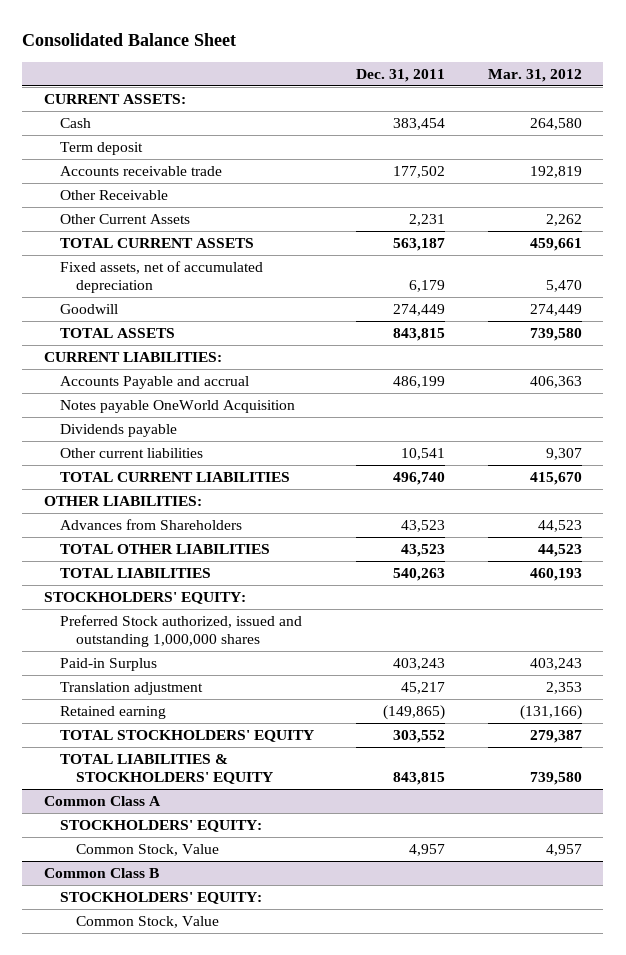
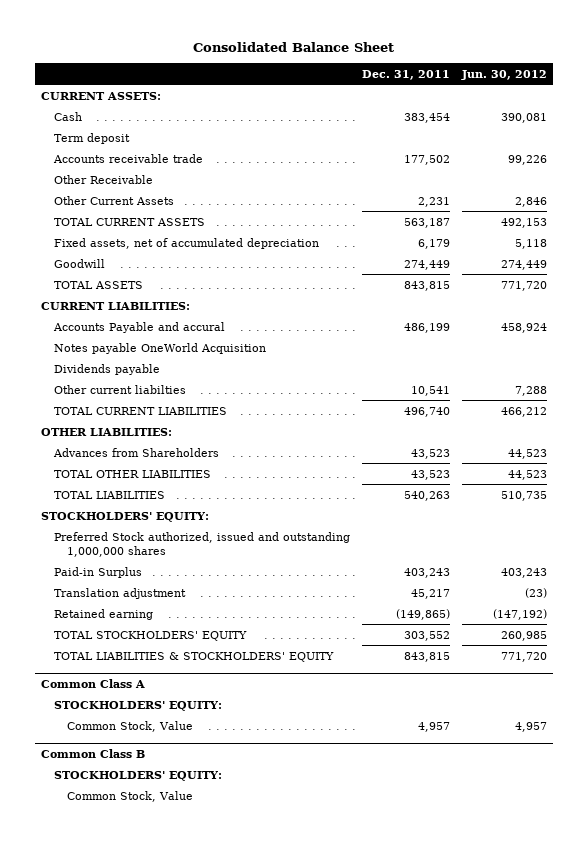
[488,69,583,83] Mar. 31, 2012 -> none
none -> [460,69,547,80] Jun. 30, 2012
[59,376,249,390] Accounts Payable and accrual -> [52,321,225,333] Accounts Payable and accural
[59,448,203,459] Other current liabilities -> [53,384,186,394] Other current liabilties

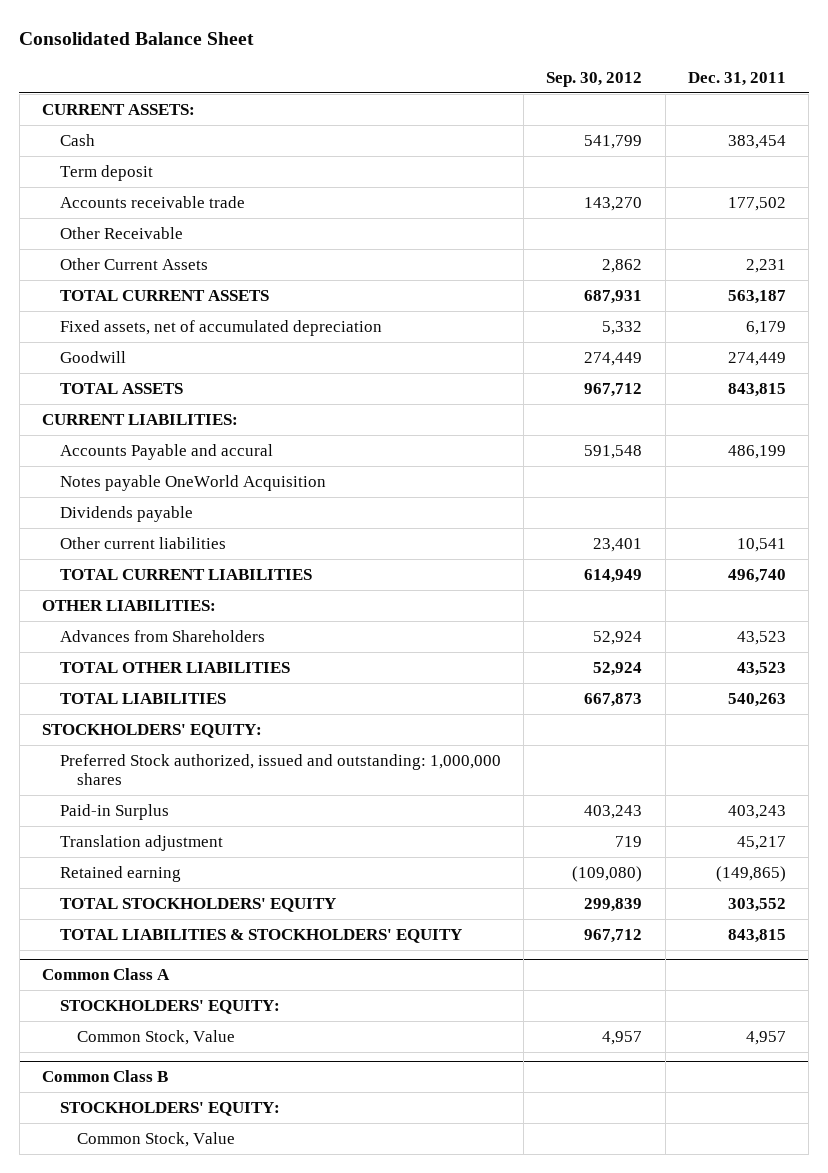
[460,69,547,80] Jun. 30, 2012 -> none
none -> [546,71,643,87] Sep. 30, 2012
[53,384,186,394] Other current liabilties -> [59,536,226,549] Other current liabilities
[53,531,350,558] Preferred Stock authorized, issued and outstanding 1,000,000 shares -> [59,753,501,786] Preferred Stock authorized, issued and outstanding: 1,000,000 shares

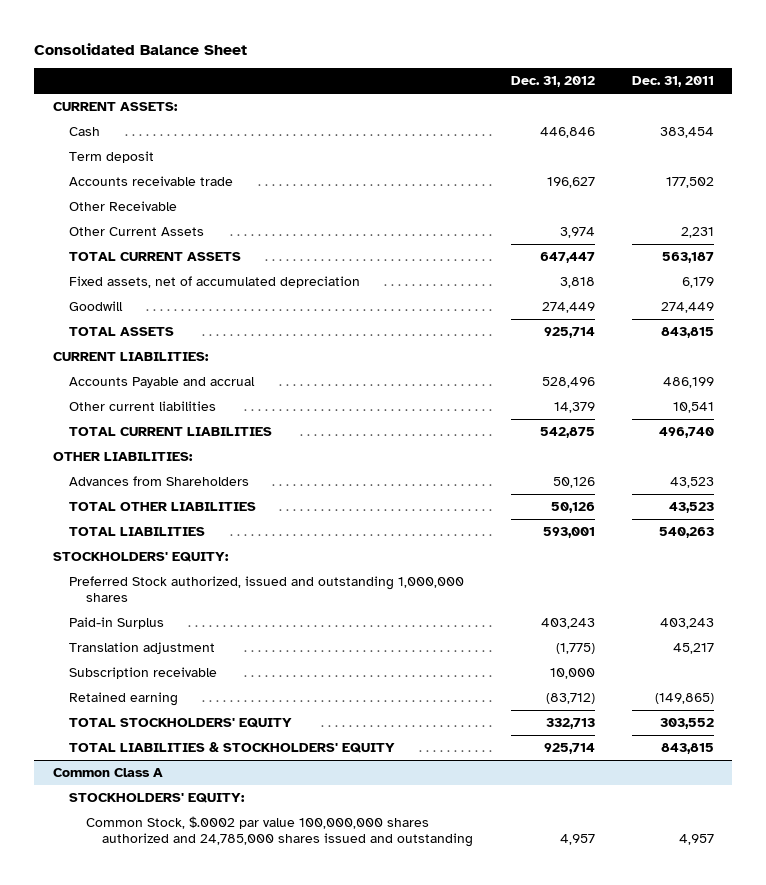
[546,71,643,87] Sep. 30, 2012 -> none
none -> [510,76,595,88] Dec. 31, 2012
[59,474,326,491] Notes payable OneWorld Acquisition -> none
[59,505,193,522] Dividends payable -> none
[59,443,273,460] Accounts Payable and accural -> [69,377,256,389] Accounts Payable and accrual
[59,753,501,786] Preferred Stock authorized, issued and outstanding: 1,000,000 shares -> [69,576,465,603] Preferred Stock authorized, issued and outstanding 1,000,000 shares
none -> [69,667,218,680] Subscription receivable
[41,1070,168,1083] Common Class B -> none
[59,1101,280,1116] STOCKHOLDERS' EQUITY: -> none
[77,1131,236,1147] Common Stock, Value -> none
[77,1029,236,1045] Common Stock, Value -> [85,816,474,848] Common Stock, $.0002 par value 100,000,000 shares authorized and 24,785,000 shares issued and outstanding

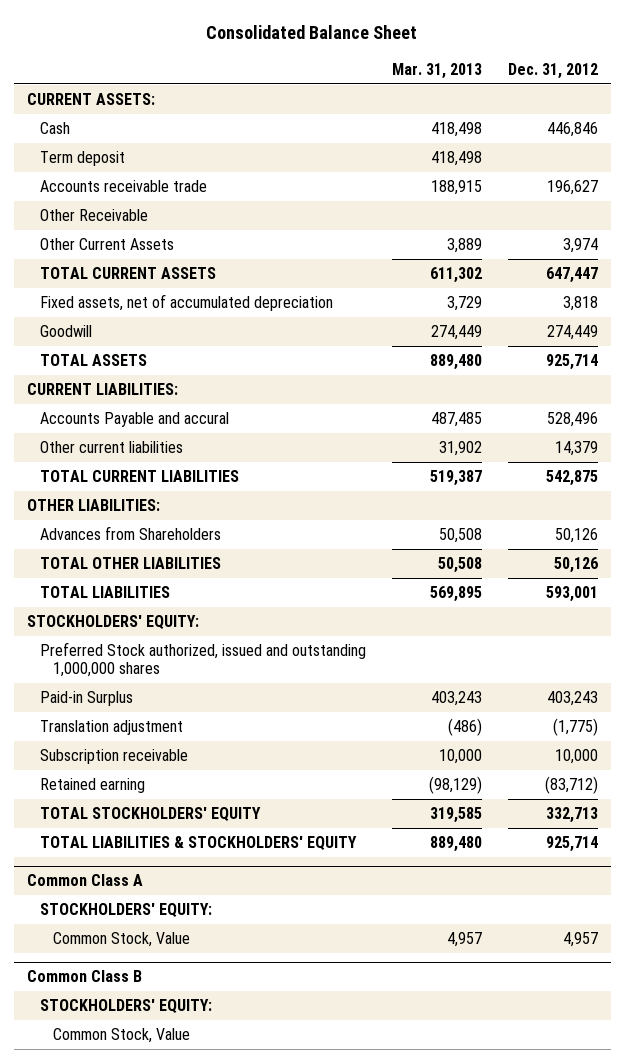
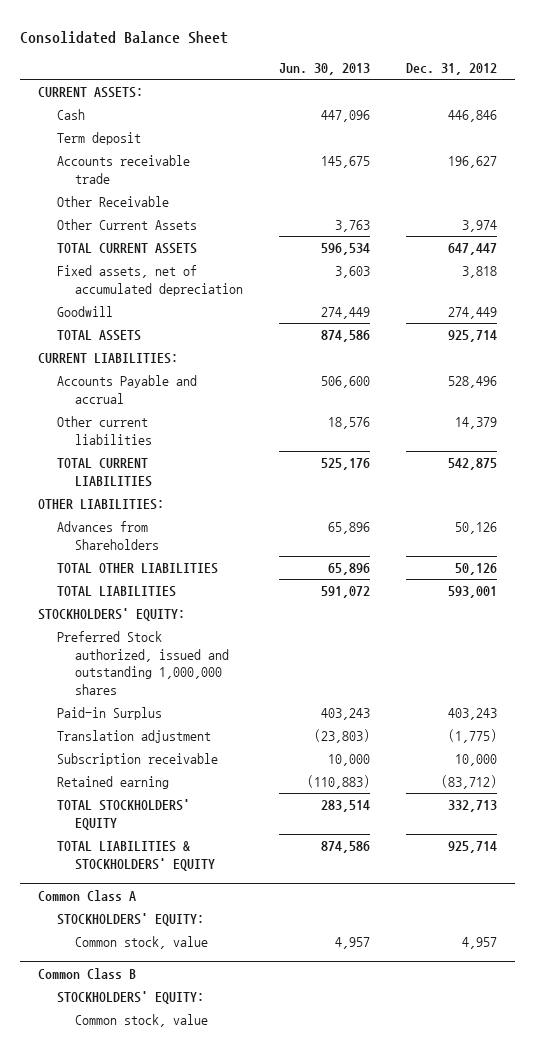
[391,62,482,79] Mar. 31, 2013 -> none
none -> [279,63,371,76] Jun. 30, 2013
[40,412,230,428] Accounts Payable and accural -> [56,375,197,404] Accounts Payable and accrual
[52,932,190,948] Common Stock, Value -> [75,936,209,950] Common stock, value
[52,1028,190,1044] Common Stock, Value -> [75,1014,209,1028] Common stock, value

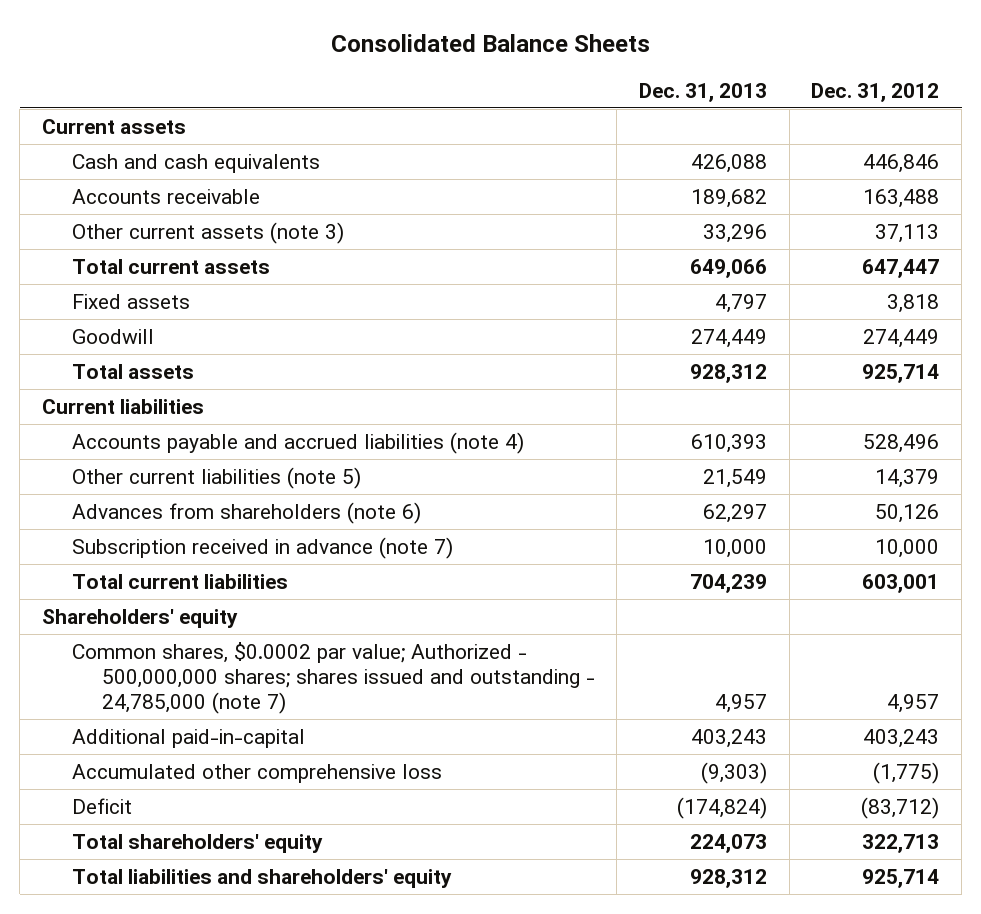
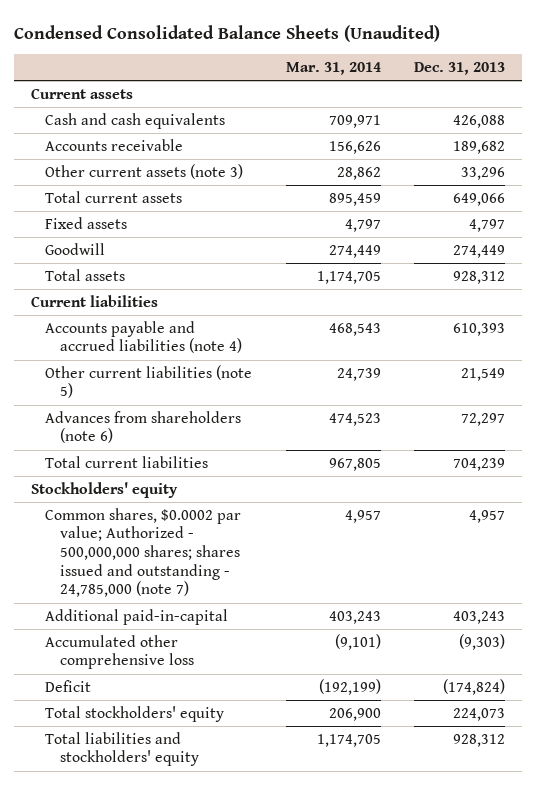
[330,34,650,53] Consolidated Balance Sheets -> [14,24,441,42] Condensed Consolidated Balance Sheets (Unaudited)
[811,82,940,102] Dec. 31, 2012 -> none
none -> [285,62,381,76] Mar. 31, 2014
[71,536,453,559] Subscription received in advance (note 7) -> none
[702,503,767,523] 62,297 -> [461,412,506,426] 72,297
[41,608,238,628] Shareholders' equity -> [31,481,179,498] Stockholders' equity
[71,833,323,853] Total shareholders' equity -> [45,705,225,722] Total stockholders' equity
[71,868,452,888] Total liabilities and shareholders' equity -> [45,731,199,767] Total liabilities and stockholders' equity

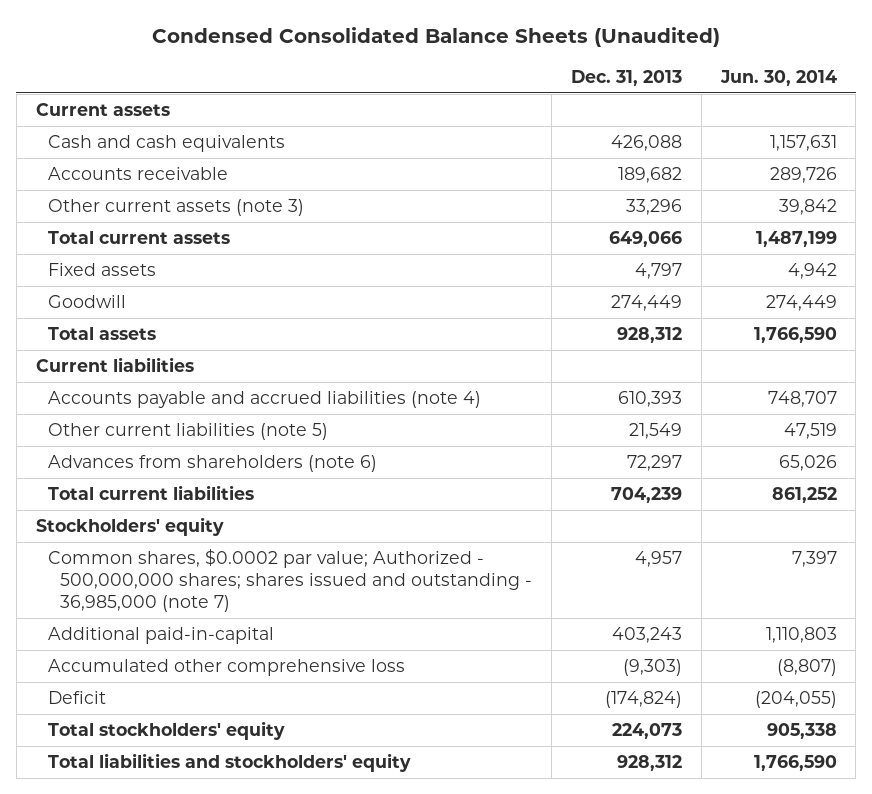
[285,62,381,76] Mar. 31, 2014 -> none
none -> [719,69,837,86] Jun. 30, 2014
[45,507,242,598] Common shares, $0.0002 par value; Authorized - 500,000,000 shares; shares issued and outstanding - 24,785,000 (note 7) -> [47,549,533,612] Common shares, $0.0002 par value; Authorized - 500,000,000 shares; shares issued and outstanding - 36,985,000 (note 7)

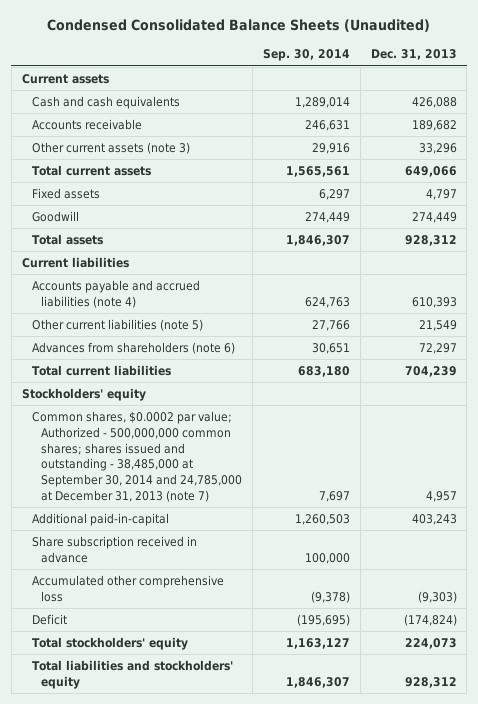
[719,69,837,86] Jun. 30, 2014 -> none
none -> [262,49,350,62] Sep. 30, 2014
[47,549,533,612] Common shares, $0.0002 par value; Authorized - 500,000,000 shares; shares issued and outstanding - 36,985,000 (note 7) -> [31,410,243,502] Common shares, $0.0002 par value; Authorized - 500,000,000 common shares; shares issued and outstanding - 38,485,000 at September 30, 2014 and 24,785,000 at December 31, 2013 (note 7)
none -> [31,535,197,563] Share subscription received in advance

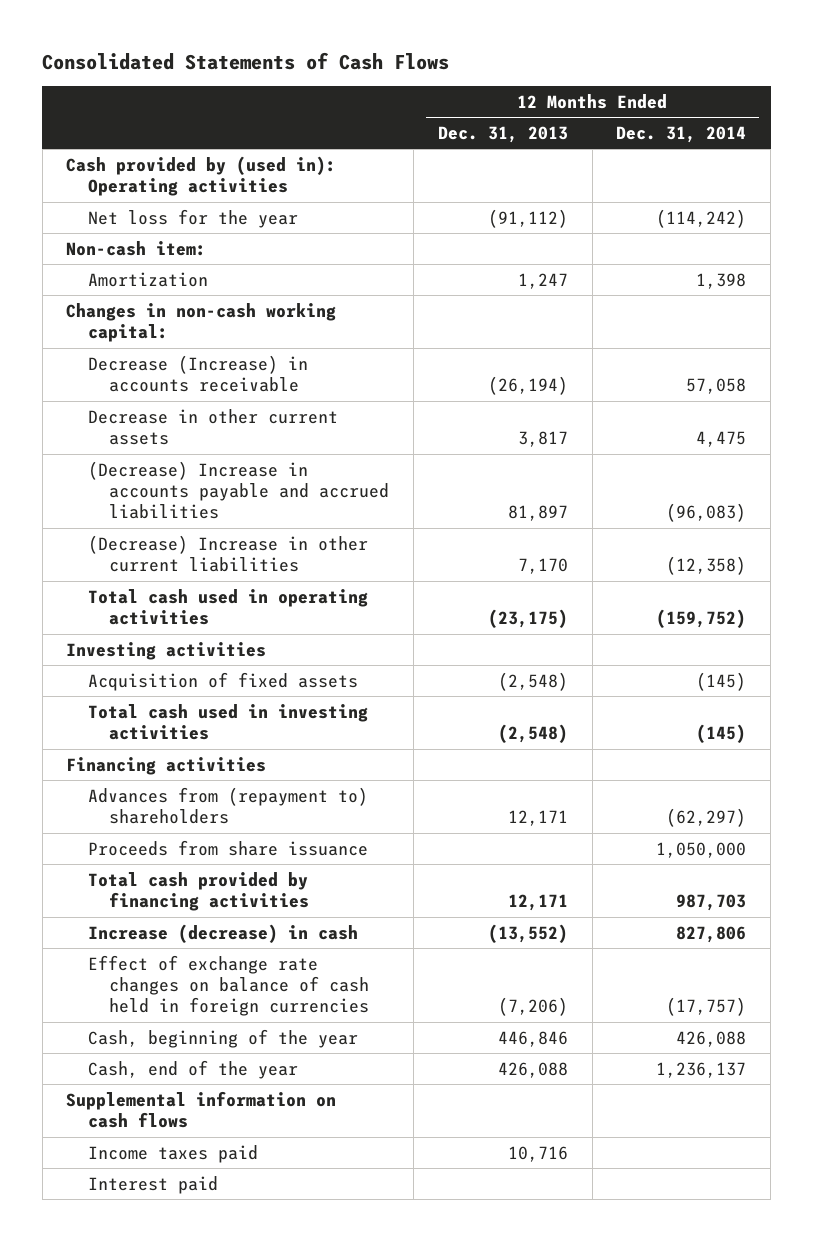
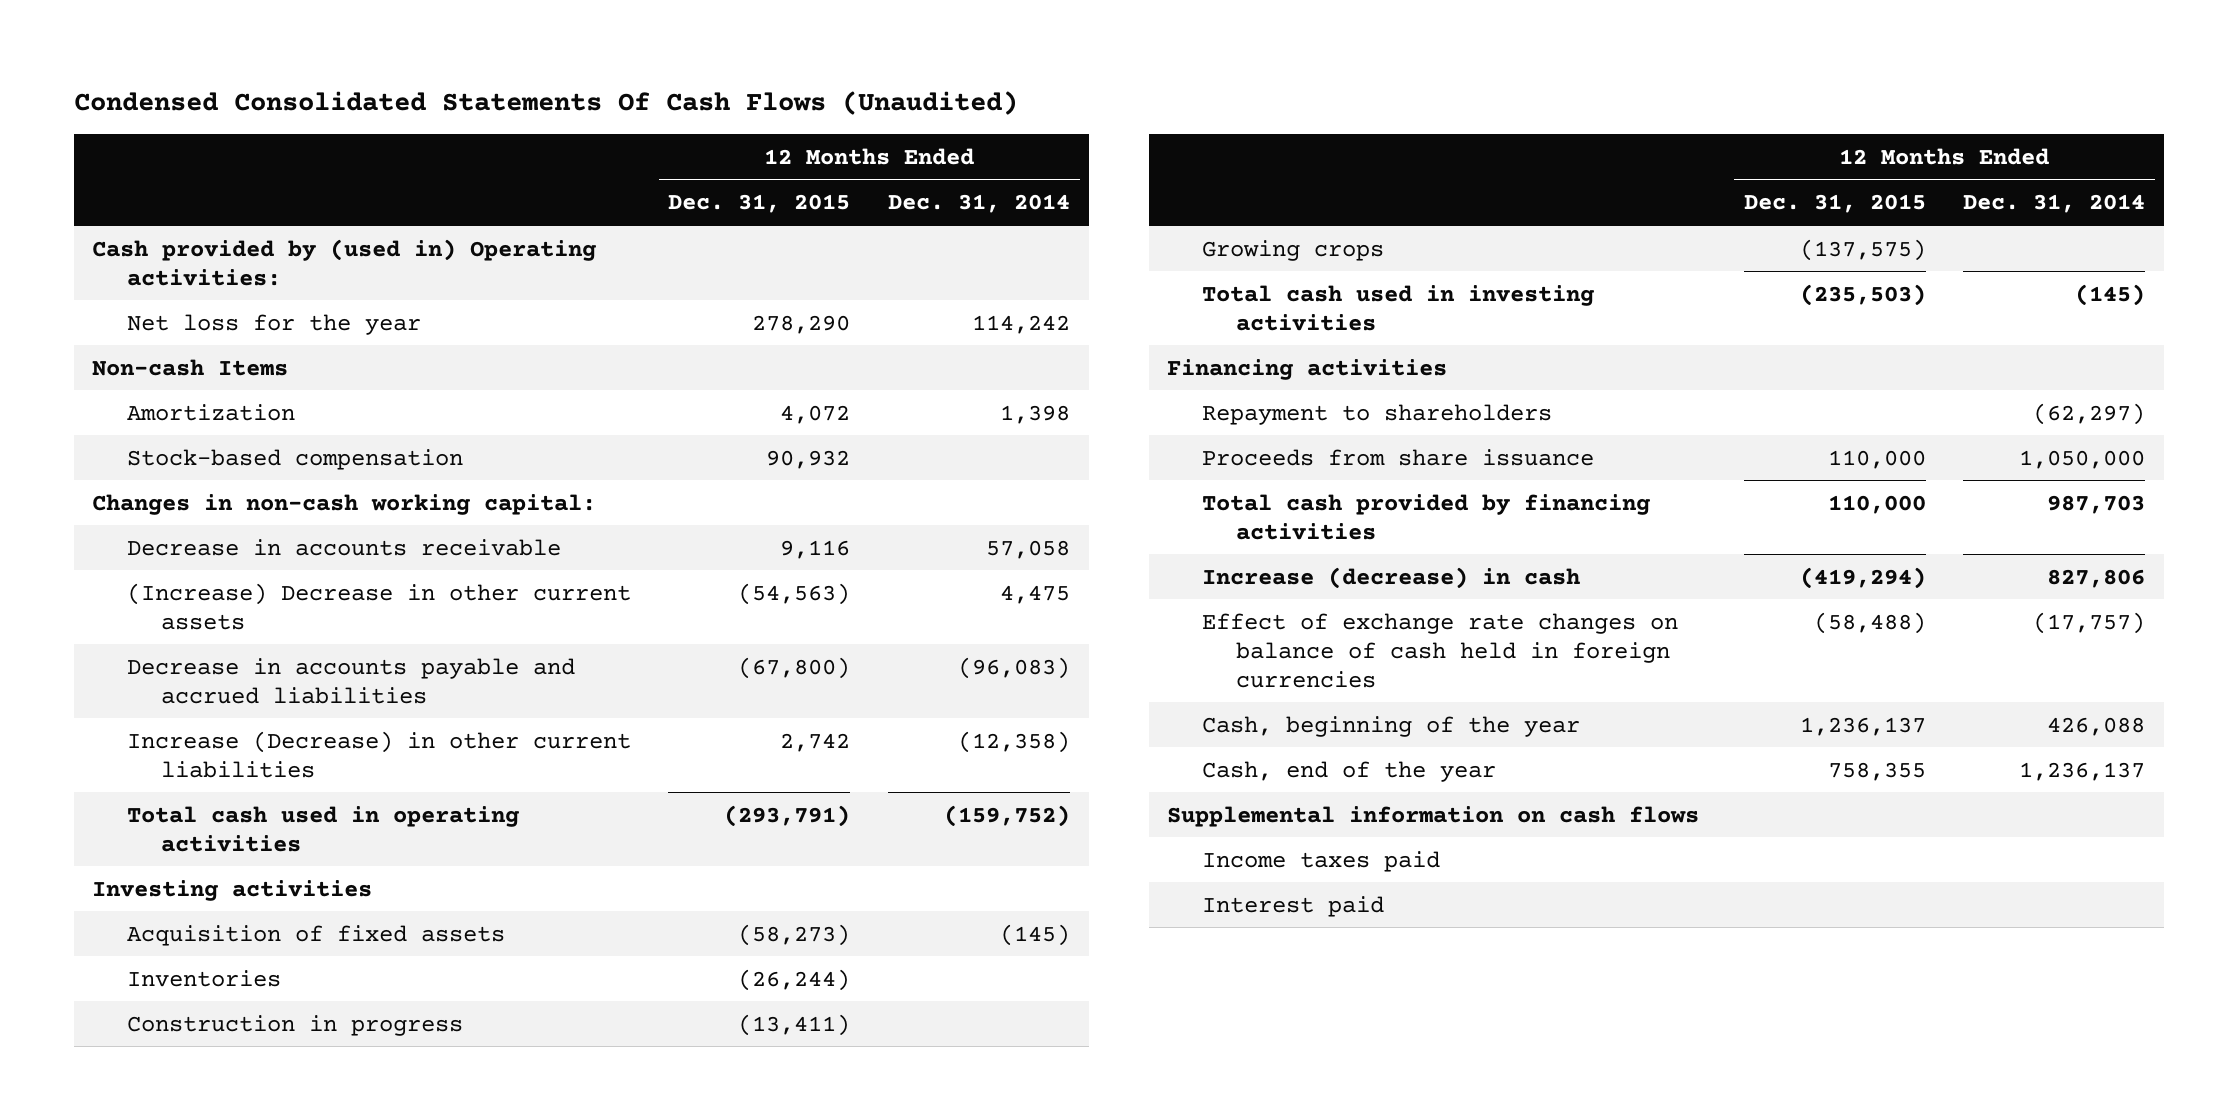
[42,51,450,70] Consolidated Statements of Cash Flows -> [73,91,1018,116] Condensed Consolidated Statements Of Cash Flows (Unaudited)
[437,125,568,143] Dec. 31, 2013 -> none
none -> [668,194,851,214] Dec. 31, 2015
[66,155,337,197] Cash provided by (used in): Operating activities -> [92,238,597,286] Cash provided by (used in) Operating activities:
[656,208,747,228] (114,242) -> [972,314,1071,334] 114,242
[66,240,207,256] Non-cash item: -> [92,358,289,376] Non-cash Items
none -> [126,448,463,470] Stock-based compensation
[87,354,308,393] Decrease (Increase) in accounts receivable -> [126,538,561,556] Decrease in accounts receivable
[87,408,338,446] Decrease in other current assets -> [126,582,631,630] (Increase) Decrease in other current assets
[87,460,390,520] (Decrease) Increase in accounts payable and accrued liabilities -> [126,657,575,704] Decrease in accounts payable and accrued liabilities
[87,534,368,573] (Decrease) Increase in other current liabilities -> [126,730,631,778] Increase (Decrease) in other current liabilities
none -> [126,969,281,987] Inventories
none -> [126,1014,463,1036] Construction in progress
none -> [1201,239,1384,261] Growing crops
[87,786,368,825] Advances from (repayment to) shareholders -> [1201,403,1552,425] Repayment to shareholders

